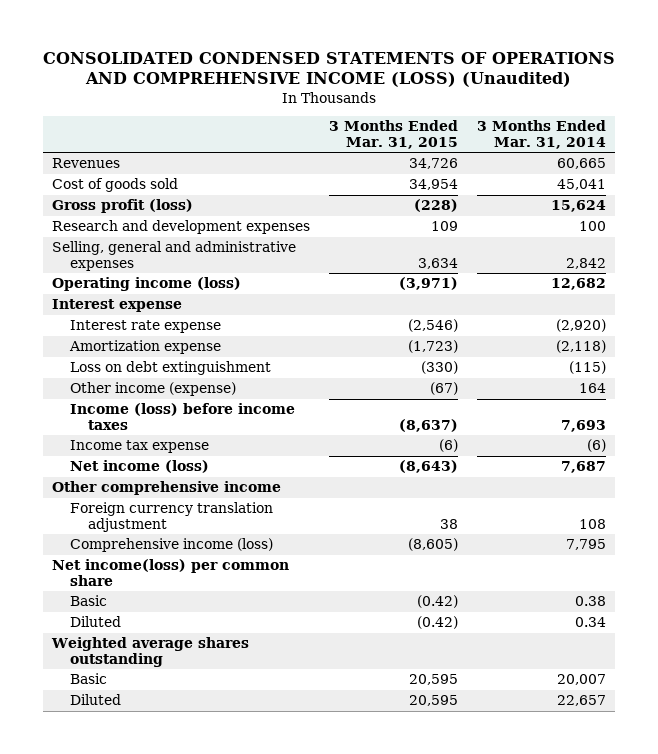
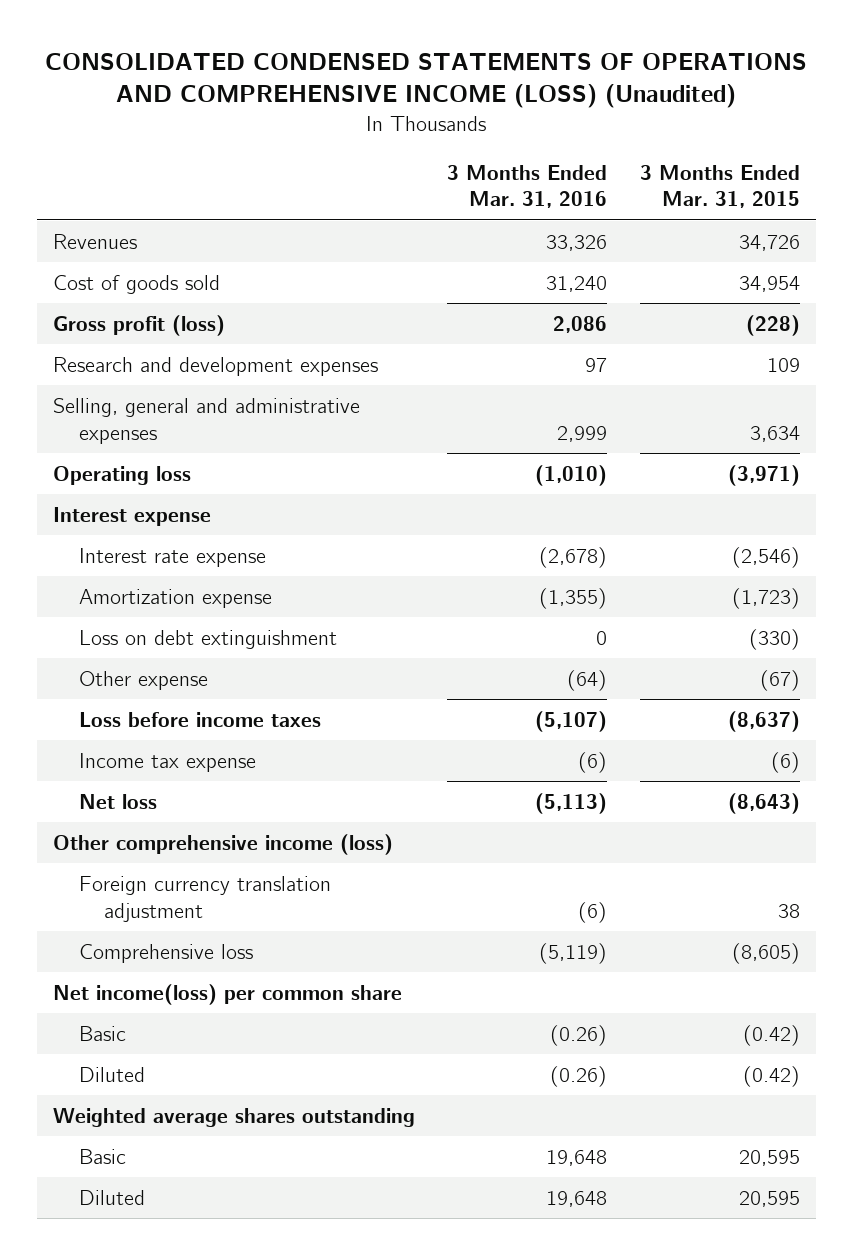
[477,120,607,149] 3 Months Ended Mar. 31, 2014 -> none
none -> [447,164,608,209] 3 Months Ended Mar. 31, 2016
[52,277,242,292] Operating income (loss) -> [53,465,192,485] Operating loss
[70,382,237,397] Other income (expense) -> [78,670,208,690] Other expense
[70,403,296,430] Income (loss) before income taxes -> [78,711,321,727] Loss before income taxes
[70,460,210,474] Net income (loss) -> [78,793,157,809] Net loss
[52,481,282,496] Other comprehensive income -> [53,833,394,855] Other comprehensive income (loss)
[70,538,274,553] Comprehensive income (loss) -> [78,943,253,963] Comprehensive loss

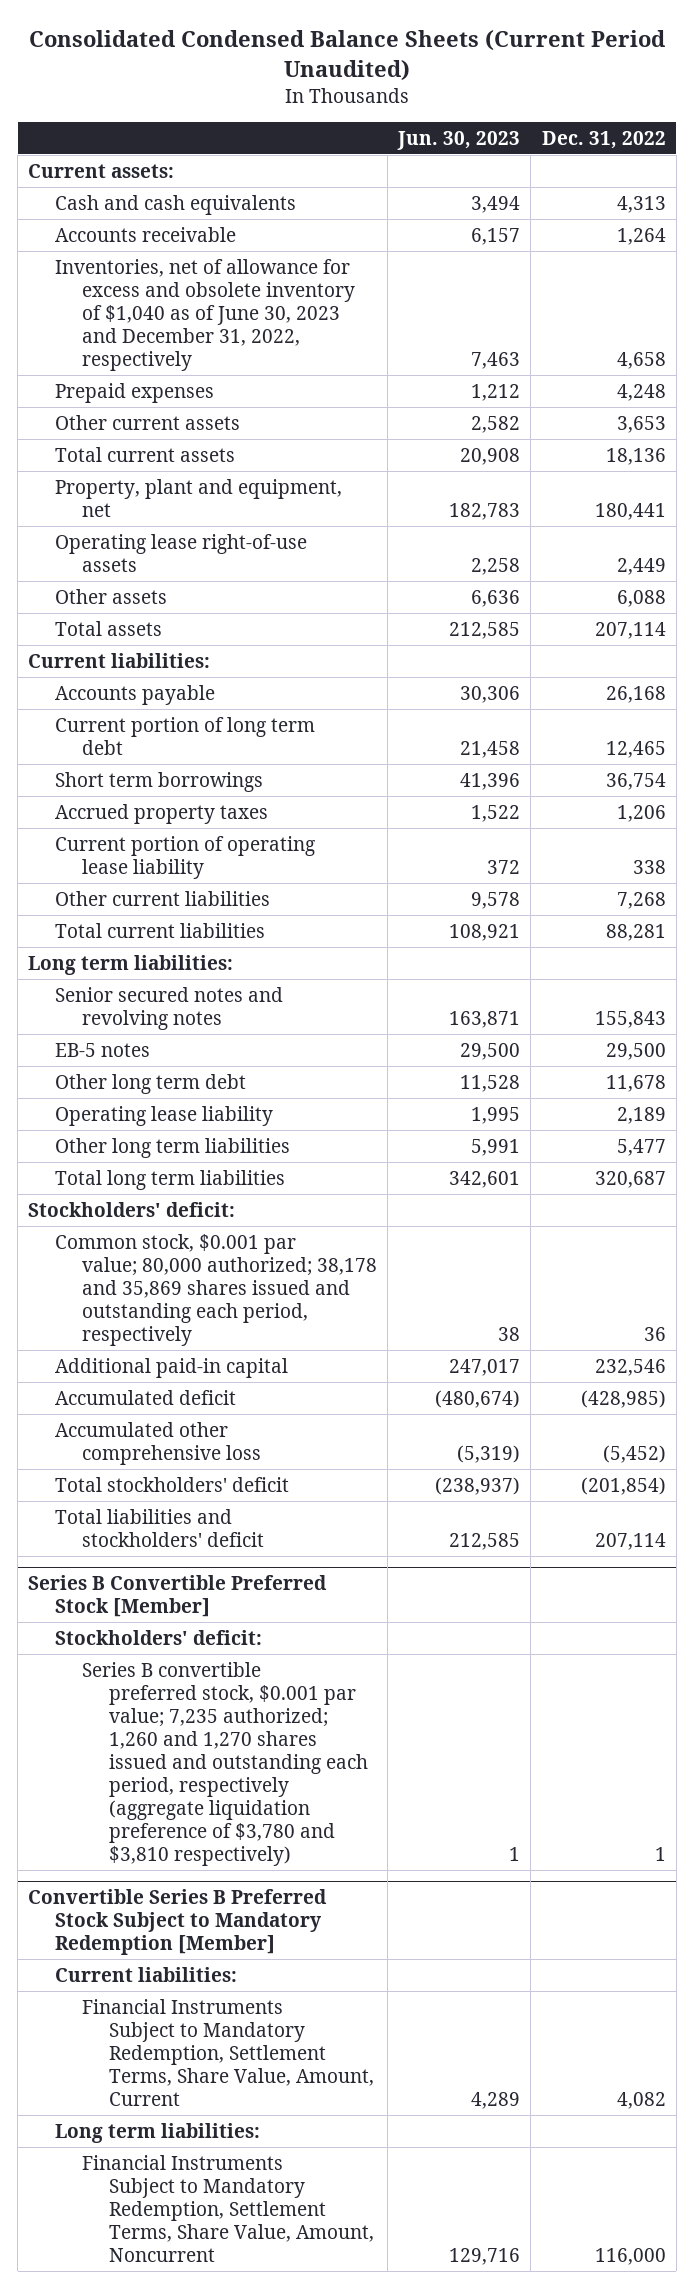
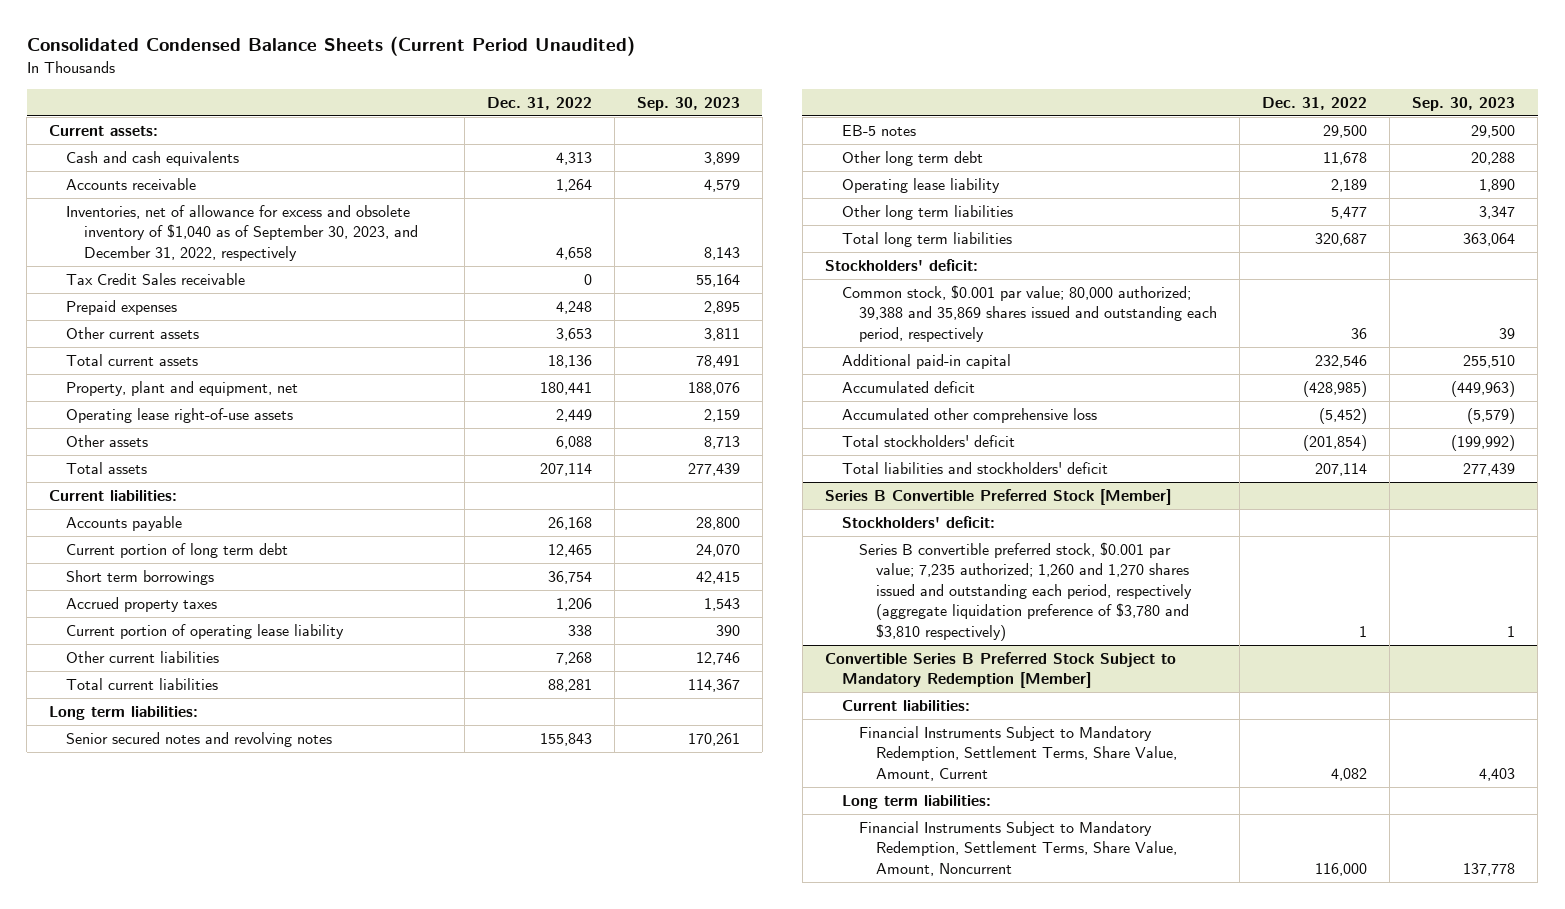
[397,130,521,150] Jun. 30, 2023 -> none
none -> [636,96,740,111] Sep. 30, 2023
[55,258,356,372] Inventories, net of allowance for excess and obsolete inventory of $1,040 as of June 30, 2023 and December 31, 2022, respectively -> [66,205,418,261] Inventories, net of allowance for excess and obsolete inventory of $1,040 as of September 30, 2023, and December 31, 2022, respectively
none -> [66,273,246,286] Tax Credit Sales receivable
[55,1233,378,1347] Common stock, $0.001 par value; 80,000 authorized; 38,178 and 35,869 shares issued and outstanding each period, respectively -> [841,285,1218,342] Common stock, $0.001 par value; 80,000 authorized; 39,388 and 35,869 shares issued and outstanding each period, respectively

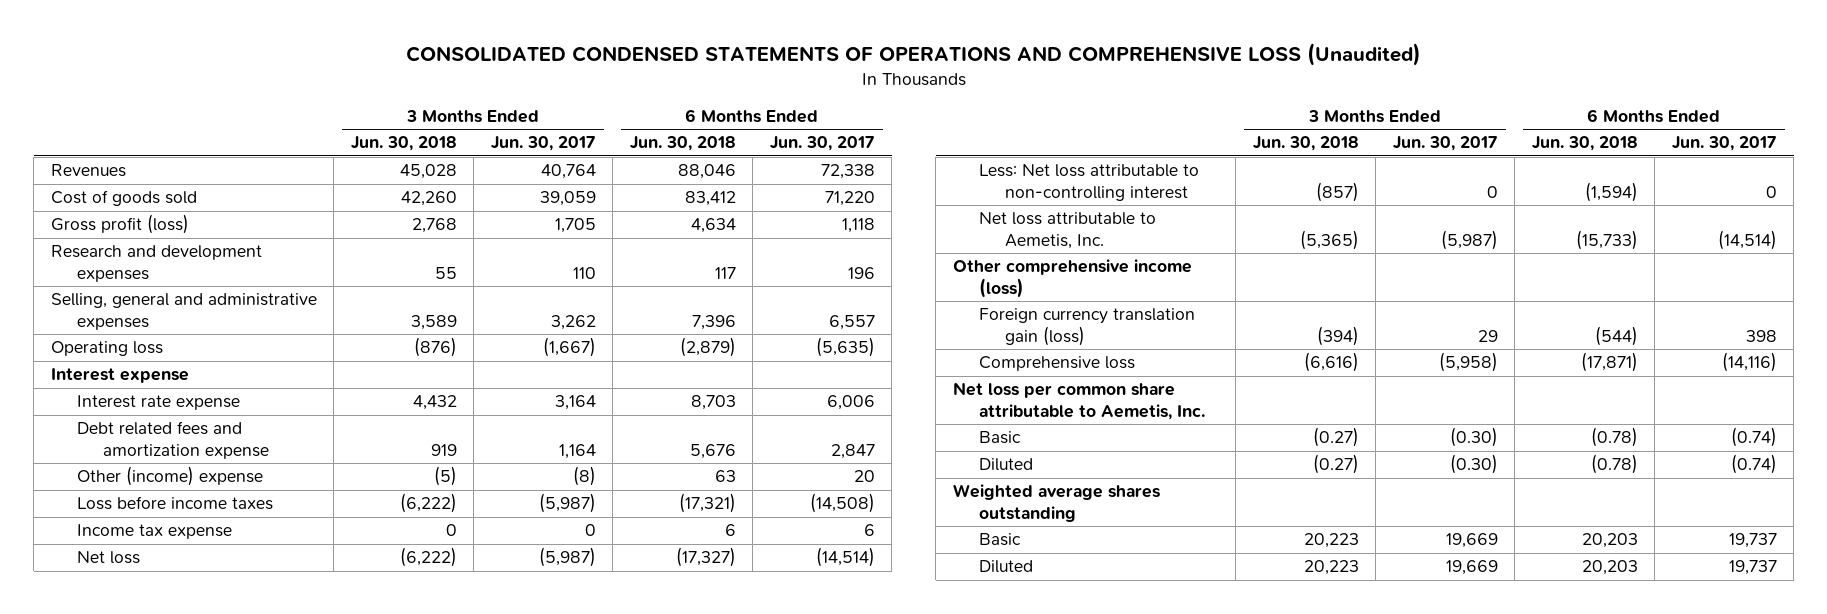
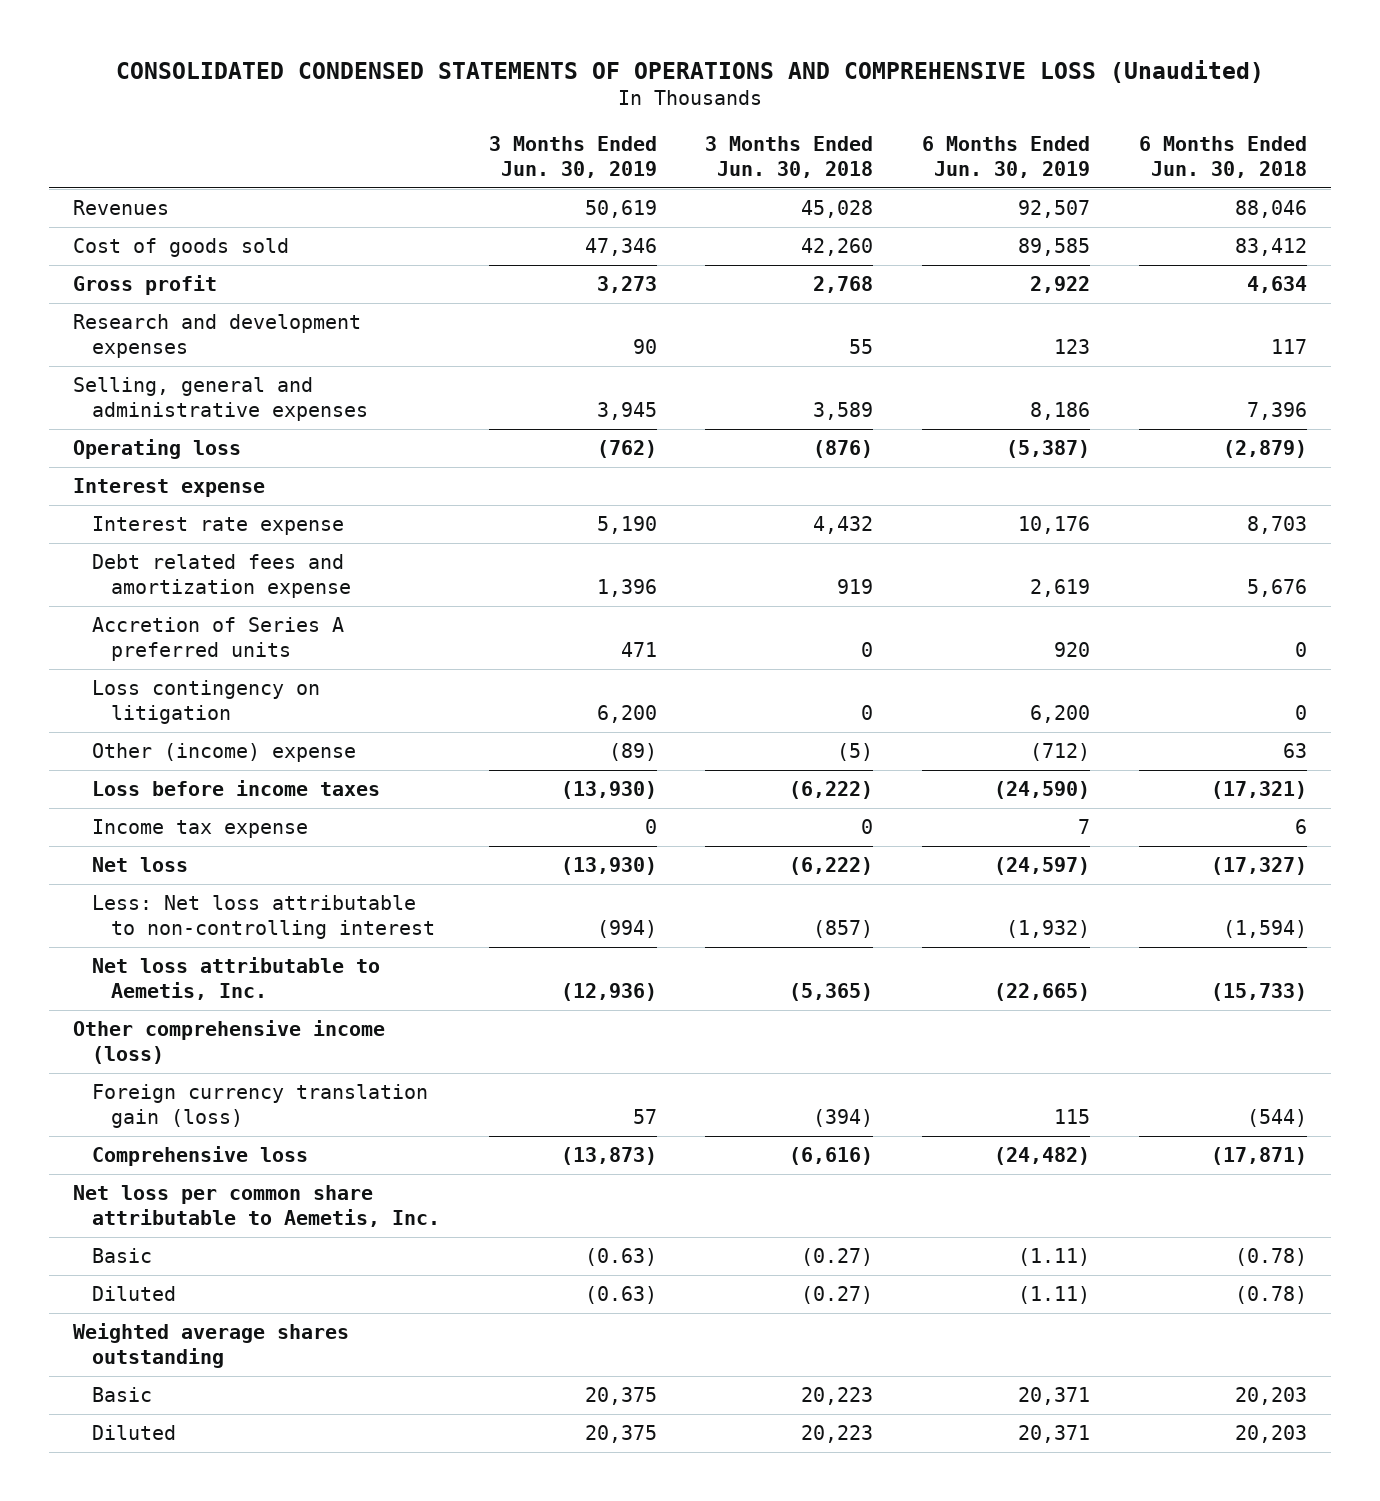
[490,136,596,152] Jun. 30, 2017 -> none
[769,136,875,152] Jun. 30, 2017 -> none
none -> [488,135,657,179] 3 Months Ended Jun. 30, 2019
none -> [922,135,1091,179] 6 Months Ended Jun. 30, 2019
[50,214,189,235] Gross profit (loss) -> [72,274,217,295] Gross profit
none -> [91,616,344,662] Accretion of Series A preferred units
none -> [91,679,320,725] Loss contingency on litigation

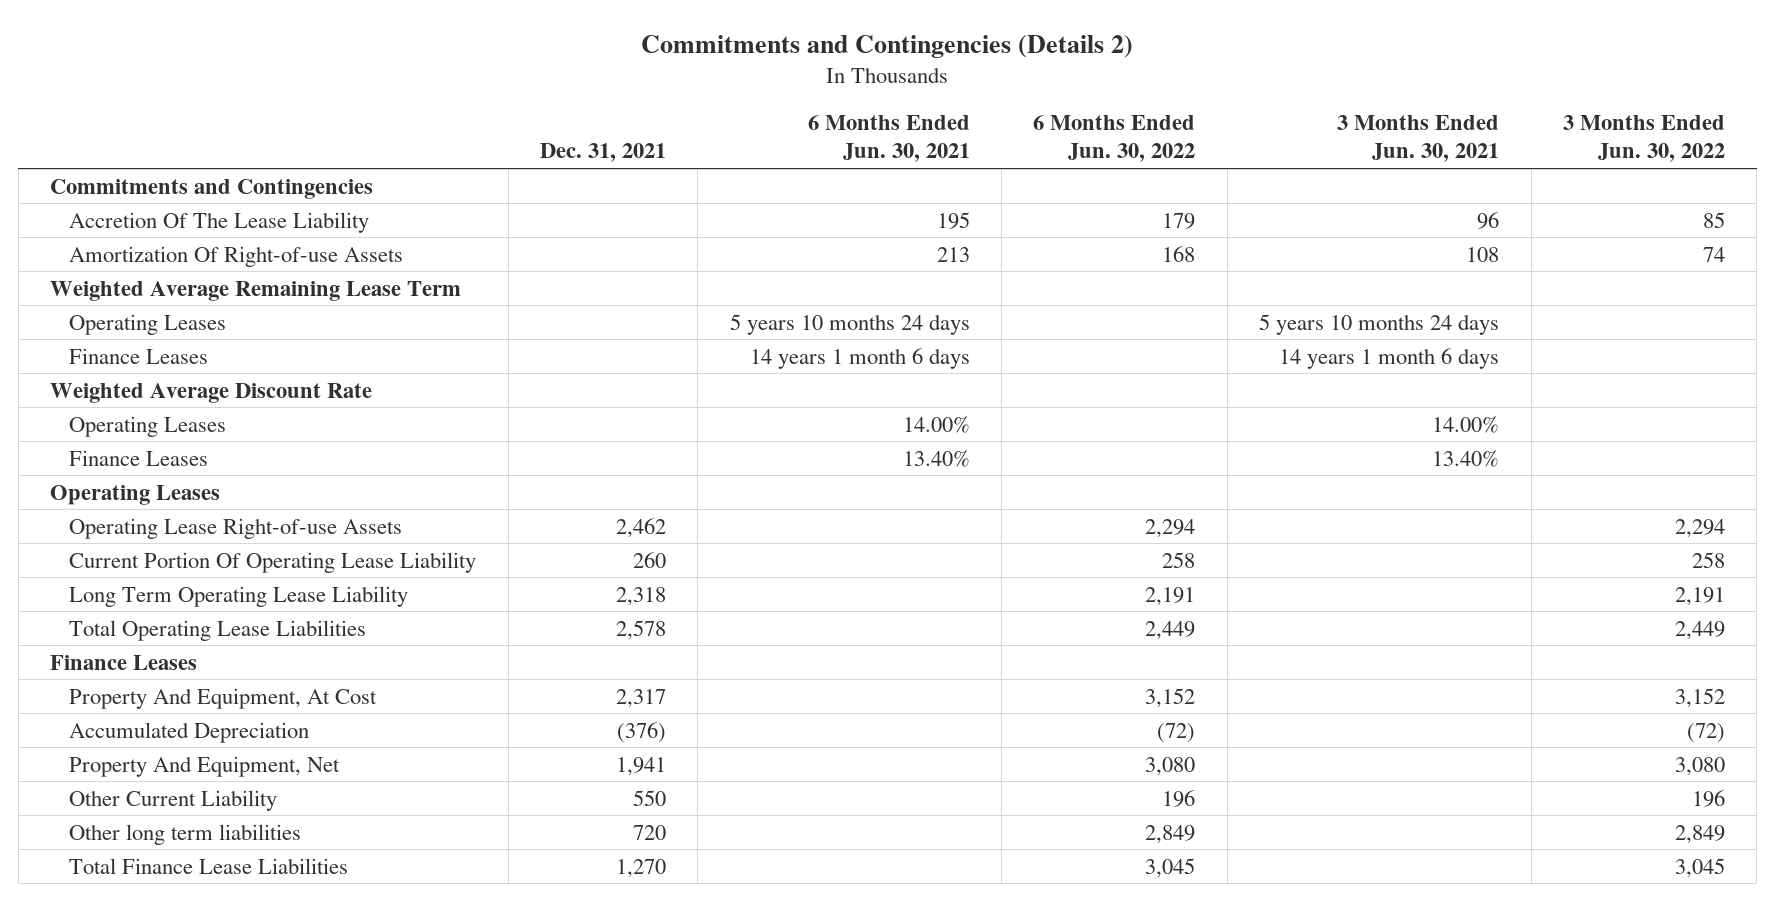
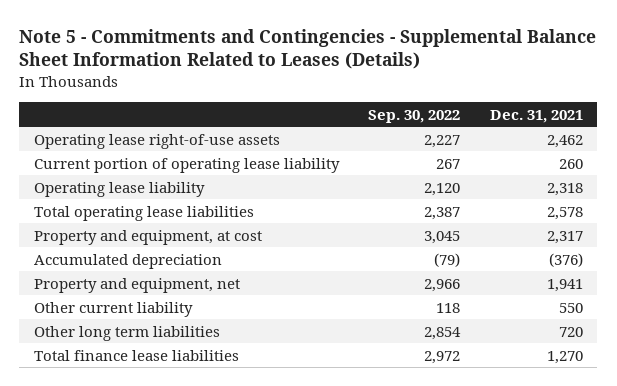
[641,35,1134,59] Commitments and Contingencies (Details 2) -> [19,28,597,70] Note 5 - Commitments and Contingencies - Supplemental Balance Sheet Information Related to Leases (Details)
[807,115,970,163] 6 Months Ended Jun. 30, 2021 -> none
[1033,115,1196,163] 6 Months Ended Jun. 30, 2022 -> none
[1337,115,1500,163] 3 Months Ended Jun. 30, 2021 -> none
[1562,115,1725,163] 3 Months Ended Jun. 30, 2022 -> none
none -> [368,109,461,123] Sep. 30, 2022
[50,178,374,199] Commitments and Contingencies -> none
[69,211,370,233] Accretion Of The Lease Liability -> none
[69,245,404,267] Amortization Of Right-of-use Assets -> none
[50,280,462,301] Weighted Average Remaining Lease Term -> none
[69,313,227,335] Operating Leases -> none
[69,347,209,364] Finance Leases -> none
[50,382,373,403] Weighted Average Discount Rate -> none
[69,415,227,437] Operating Leases -> none
[69,449,209,466] Finance Leases -> none
[50,484,221,505] Operating Leases -> none
[50,654,198,670] Finance Leases -> none
[69,517,403,539] Operating Lease Right-of-use Assets -> [33,133,280,149] Operating lease right-of-use assets
[69,551,477,573] Current Portion Of Operating Lease Liability -> [33,157,340,173] Current portion of operating lease liability
[69,585,409,607] Long Term Operating Lease Liability -> [33,181,205,197] Operating lease liability
[69,619,367,641] Total Operating Lease Liabilities -> [33,205,254,221] Total operating lease liabilities
[69,687,378,709] Property And Equipment, At Cost -> [33,229,262,245] Property and equipment, at cost
[69,721,310,743] Accumulated Depreciation -> [33,253,222,269] Accumulated depreciation
[69,755,341,777] Property And Equipment, Net -> [33,277,240,293] Property and equipment, net
[69,789,278,811] Other Current Liability -> [33,301,193,317] Other current liability
[69,857,349,874] Total Finance Lease Liabilities -> [33,349,239,361] Total finance lease liabilities

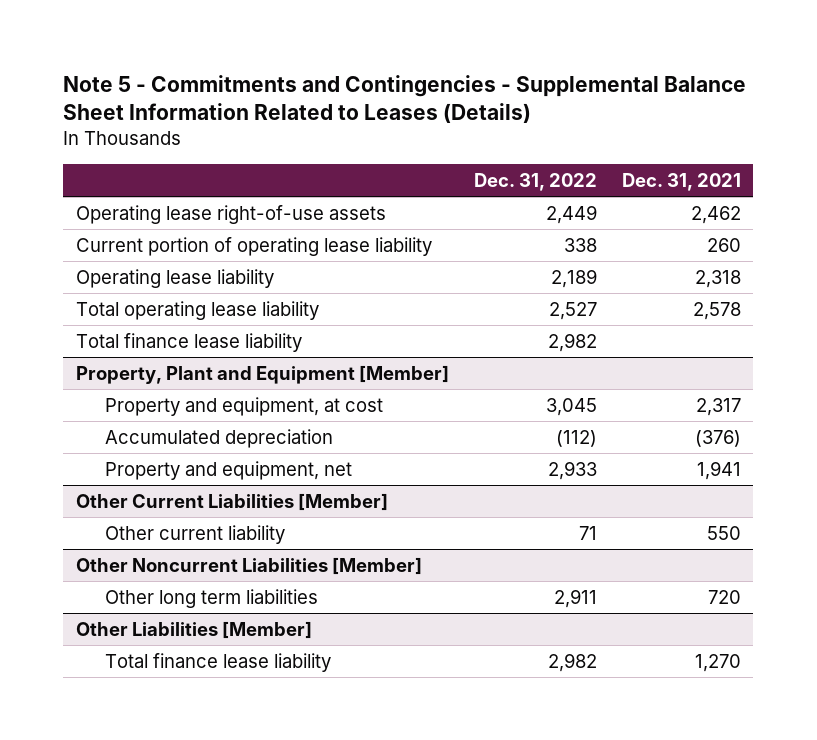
[368,109,461,123] Sep. 30, 2022 -> none
none -> [473,172,597,191] Dec. 31, 2022
[33,205,254,221] Total operating lease liabilities -> [75,300,319,320] Total operating lease liability
none -> [75,332,302,352] Total finance lease liability
none -> [75,364,449,384] Property, Plant and Equipment [Member]
none -> [75,492,388,511] Other Current Liabilities [Member]
none -> [75,556,422,575] Other Noncurrent Liabilities [Member]
none -> [75,620,312,639] Other Liabilities [Member]
[33,349,239,361] Total finance lease liabilities -> [104,652,331,672] Total finance lease liability

